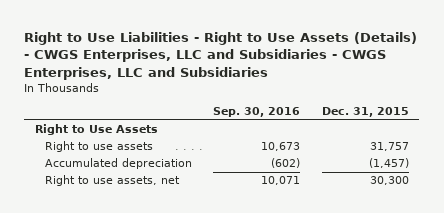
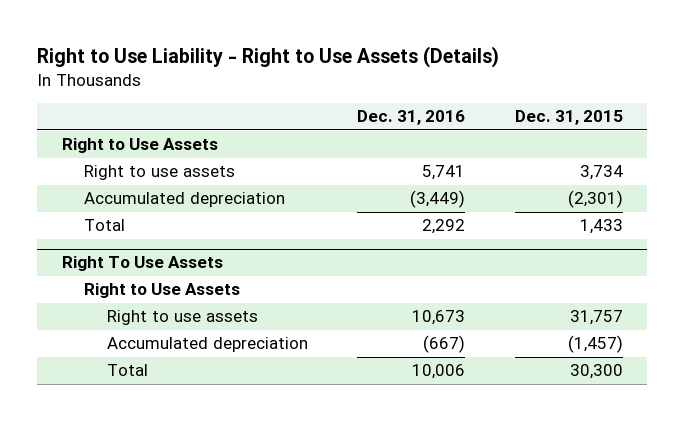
[24,31,418,80] Right to Use Liabilities - Right to Use Assets (Details) - CWGS Enterprises, LLC and Subsidiaries - CWGS Enterprises, LLC and Subsidiaries -> [37,46,500,69] Right to Use Liability - Right to Use Assets (Details)
[213,107,301,118] Sep. 30, 2016 -> none
none -> [357,110,466,126] Dec. 31, 2016
none -> [84,165,236,181] Right to use assets
none -> [84,192,286,208] Accumulated depreciation
none -> [84,219,126,232] Total
none -> [61,256,223,272] Right To Use Assets
none -> [84,283,241,299] Right to Use Assets
[45,175,181,187] Right to use assets, net -> [106,364,148,377] Total

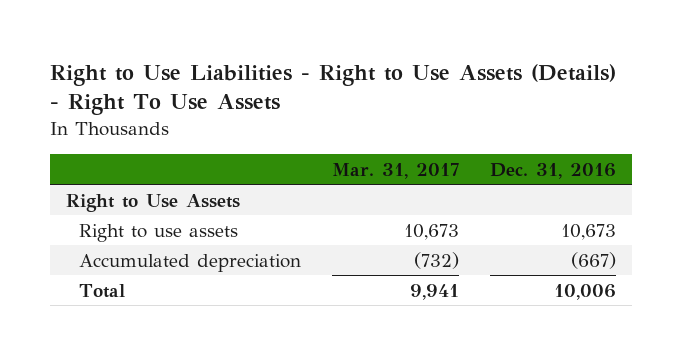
[37,46,500,69] Right to Use Liability - Right to Use Assets (Details) -> [50,63,617,116] Right to Use Liabilities - Right to Use Assets (Details) - Right To Use Assets
[514,110,623,126] Dec. 31, 2015 -> none
none -> [332,162,460,179] Mar. 31, 2017
[84,165,236,181] Right to use assets -> none
[84,192,286,208] Accumulated depreciation -> none
[84,219,126,232] Total -> none
[61,256,223,272] Right To Use Assets -> none
[84,283,241,299] Right to Use Assets -> none

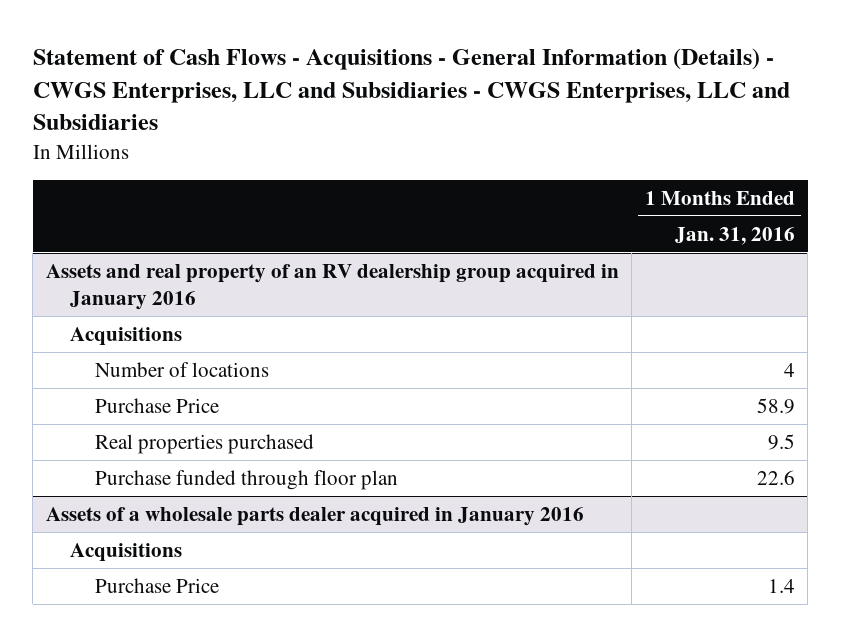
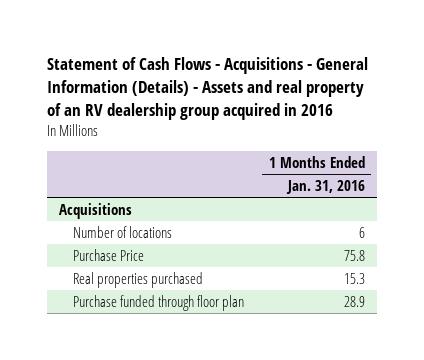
[32,48,790,131] Statement of Cash Flows - Acquisitions - General Information (Details) - CWGS Enterprises, LLC and Subsidiaries - CWGS Enterprises, LLC and Subsidiaries -> [46,56,368,120] Statement of Cash Flows - Acquisitions - General Information (Details) - Assets and real property of an RV dealership group acquired in 2016
[45,264,619,310] Assets and real property of an RV dealership group acquired in January 2016 -> none
[45,507,584,527] Assets of a wholesale parts dealer acquired in January 2016 -> none
[70,543,183,563] Acquisitions -> none
[95,578,220,594] Purchase Price -> none
[783,363,795,378] 4 -> [358,226,365,238] 6
[756,398,795,415] 58.9 -> [343,249,365,261] 75.8
[767,434,795,451] 9.5 -> [343,272,365,284] 15.3
[756,470,795,486] 22.6 -> [343,295,365,307] 28.9

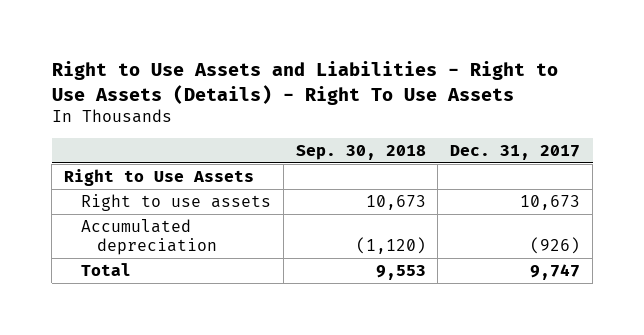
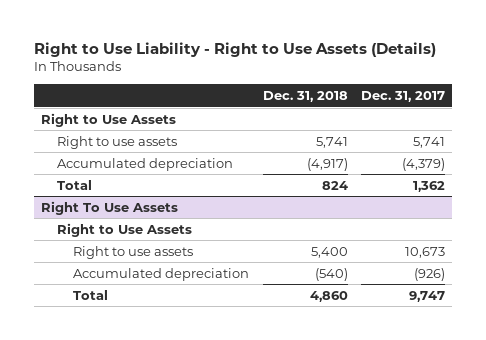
[51,61,558,105] Right to Use Assets and Liabilities - Right to Use Assets (Details) - Right To Use Assets -> [33,41,436,57] Right to Use Liability - Right to Use Assets (Details)
[295,145,426,161] Sep. 30, 2018 -> none
none -> [262,91,348,103] Dec. 31, 2018
none -> [56,135,177,149] Right to use assets
none -> [56,157,233,171] Accumulated depreciation
none -> [56,179,92,190] Total
none -> [40,200,178,215] Right To Use Assets
none -> [56,222,192,237] Right to Use Assets

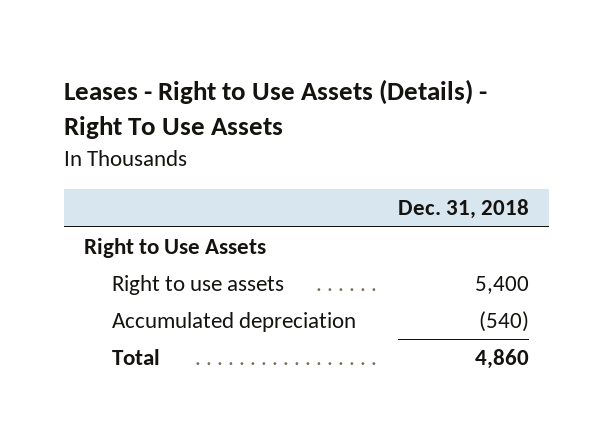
[33,41,436,57] Right to Use Liability - Right to Use Assets (Details) -> [63,78,487,140] Leases - Right to Use Assets (Details) - Right To Use Assets
[361,91,446,103] Dec. 31, 2017 -> none
[56,135,177,149] Right to use assets -> none
[56,157,233,171] Accumulated depreciation -> none
[56,179,92,190] Total -> none
[40,200,178,215] Right To Use Assets -> none
[56,222,192,237] Right to Use Assets -> none

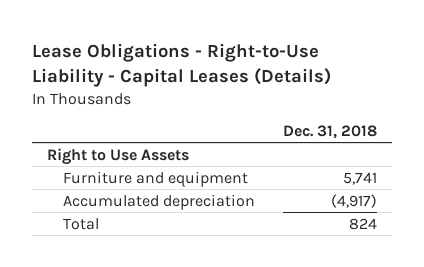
[63,78,487,140] Leases - Right to Use Assets (Details) - Right To Use Assets -> [32,43,332,87] Lease Obligations - Right-to-Use Liability - Capital Leases (Details)
[112,275,285,296] Right to use assets -> none
none -> [62,170,248,187] Furniture and equipment
[478,311,529,333] (540) -> [331,193,378,208] (4,917)
[474,349,529,370] 4,860 -> [349,217,378,230] 824

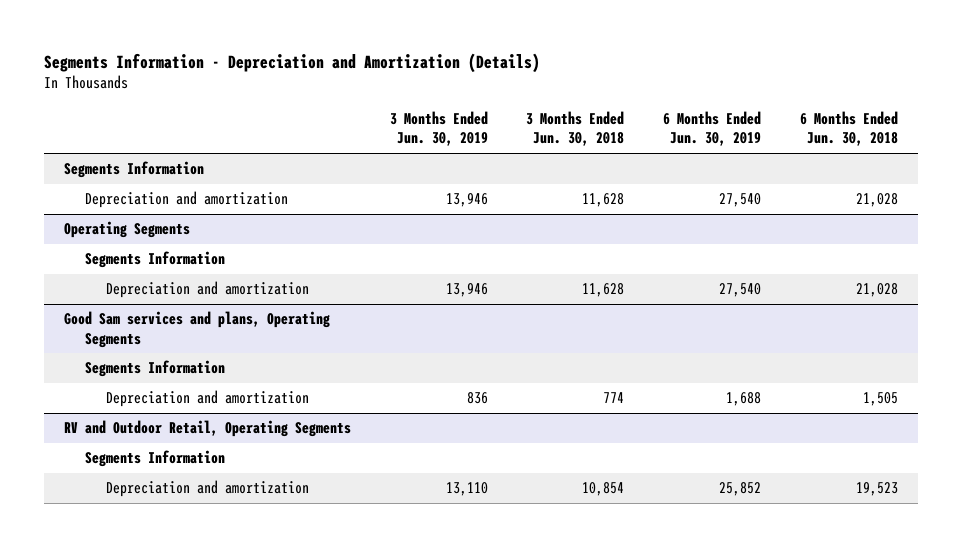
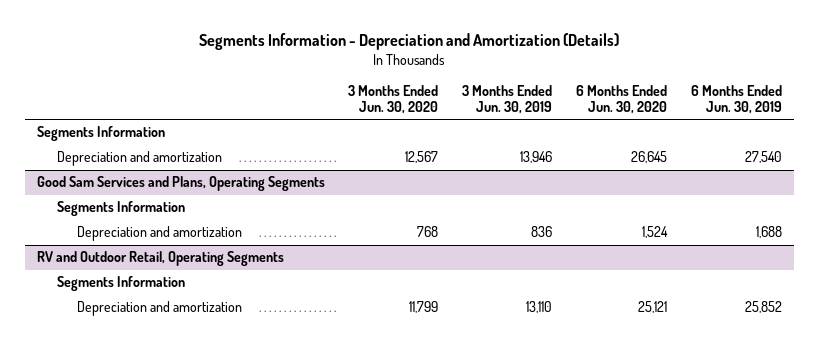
[526,111,625,147] 3 Months Ended Jun. 30, 2018 -> none
[800,111,899,147] 6 Months Ended Jun. 30, 2018 -> none
none -> [348,84,439,114] 3 Months Ended Jun. 30, 2020
none -> [576,84,668,114] 6 Months Ended Jun. 30, 2020
[63,221,190,239] Operating Segments -> none
[84,251,225,269] Segments Information -> none
[106,281,310,299] Depreciation and amortization -> none
[63,311,330,348] Good Sam services and plans, Operating Segments -> [36,176,325,192] Good Sam Services and Plans, Operating Segments

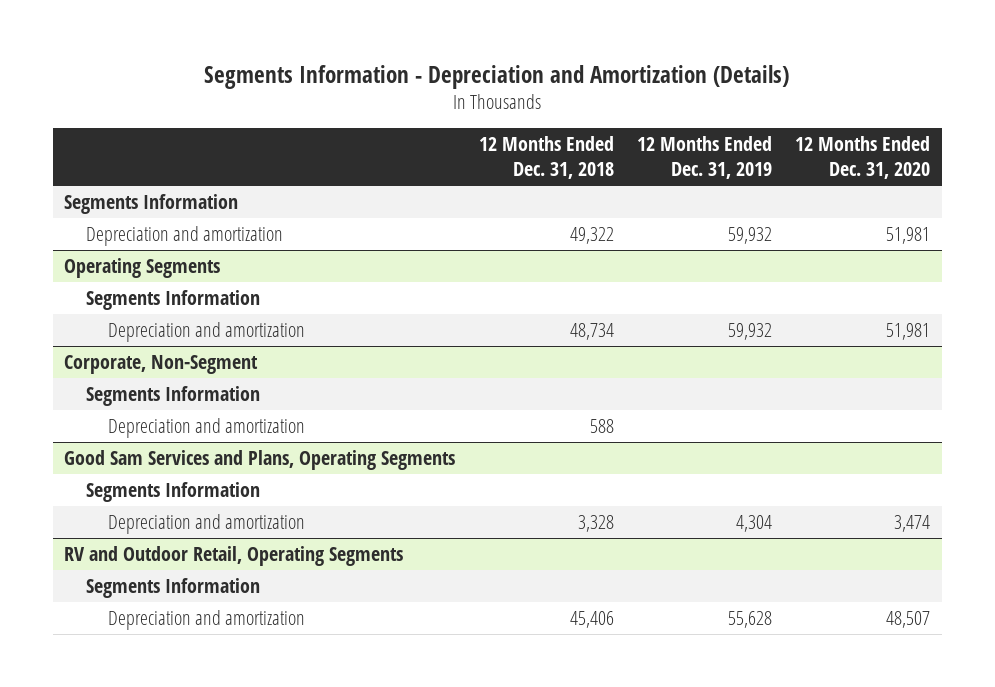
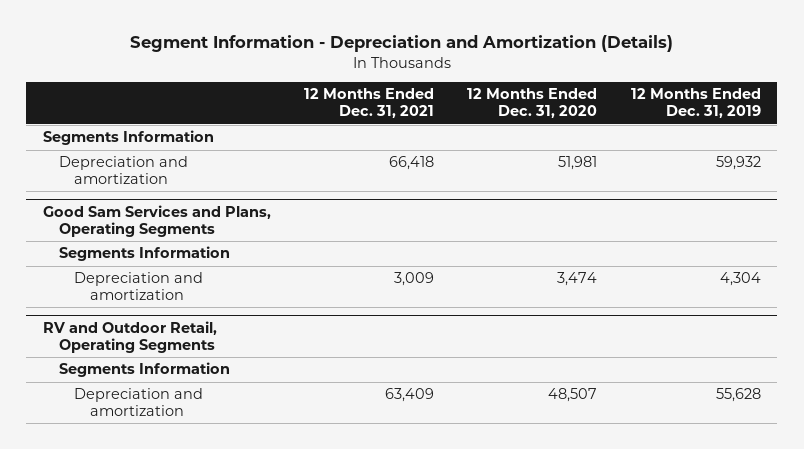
[204,64,790,89] Segments Information - Depreciation and Amortization (Details) -> [129,35,673,53] Segment Information - Depreciation and Amortization (Details)
[478,136,614,180] 12 Months Ended Dec. 31, 2018 -> none
none -> [304,88,435,119] 12 Months Ended Dec. 31, 2021
[64,257,221,278] Operating Segments -> none
[86,289,261,310] Segments Information -> none
[107,321,305,342] Depreciation and amortization -> none
[64,354,259,374] Corporate, Non-Segment -> none
[86,385,261,406] Segments Information -> none
[107,417,305,438] Depreciation and amortization -> none

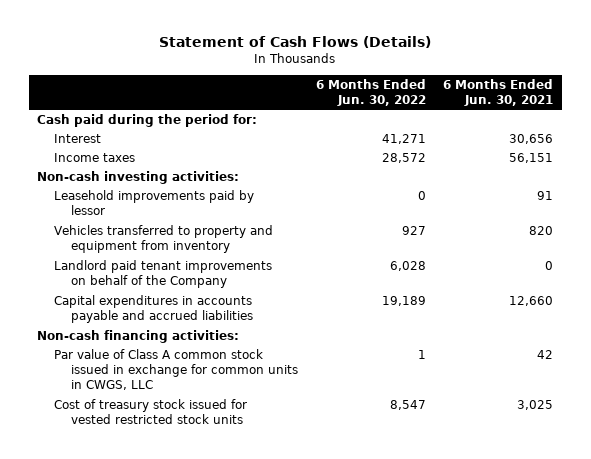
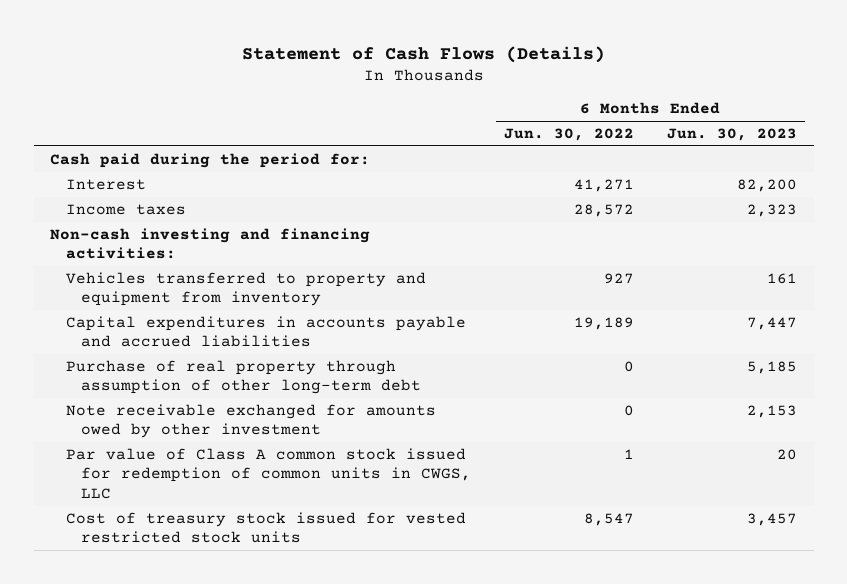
[443,78,554,106] 6 Months Ended Jun. 30, 2021 -> none
none -> [667,128,798,142] Jun. 30, 2023
[54,190,255,216] Leasehold improvements paid by lessor -> none
[37,171,240,185] Non-cash investing activities: -> [50,227,371,260] Non-cash investing and financing activities:
[54,260,273,289] Landlord paid tenant improvements on behalf of the Company -> none
[37,330,240,344] Non-cash financing activities: -> none
none -> [65,359,421,395] Purchase of real property through assumption of other long-term debt
none -> [65,403,436,439] Note receivable exchanged for amounts owed by other investment
[54,349,299,391] Par value of Class A common stock issued in exchange for common units in CWGS, LLC -> [65,447,471,499] Par value of Class A common stock issued for redemption of common units in CWGS, LLC

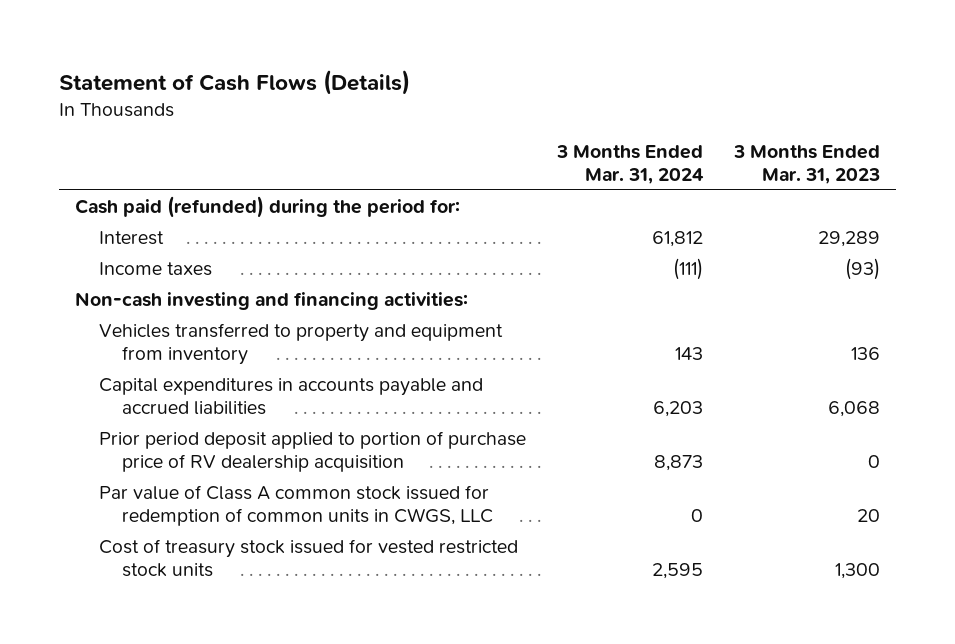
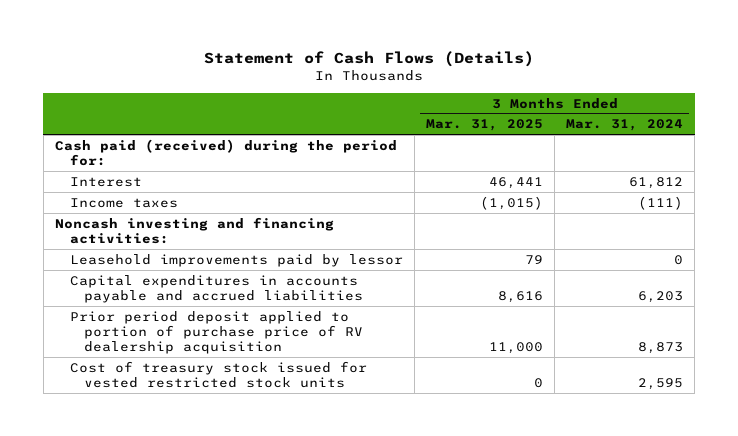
[733,145,881,184] 3 Months Ended Mar. 31, 2023 -> none
none -> [425,119,543,132] Mar. 31, 2025
[75,196,461,219] Cash paid (refunded) during the period for: -> [55,138,398,166] Cash paid (received) during the period for:
[98,323,503,366] Vehicles transferred to property and equipment from inventory -> none
[75,292,469,311] Non-cash investing and financing activities: -> [55,216,335,244] Noncash investing and financing activities:
none -> [69,253,403,267] Leasehold improvements paid by lessor
[98,485,493,527] Par value of Class A common stock issued for redemption of common units in CWGS, LLC -> none

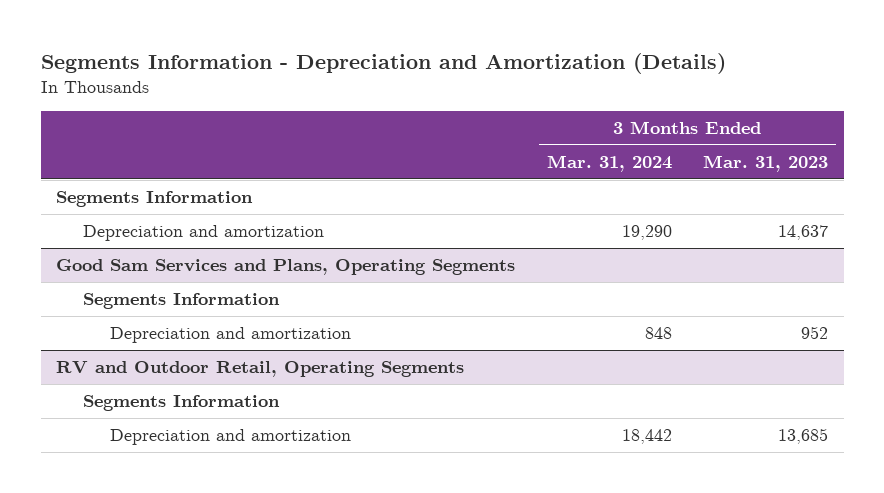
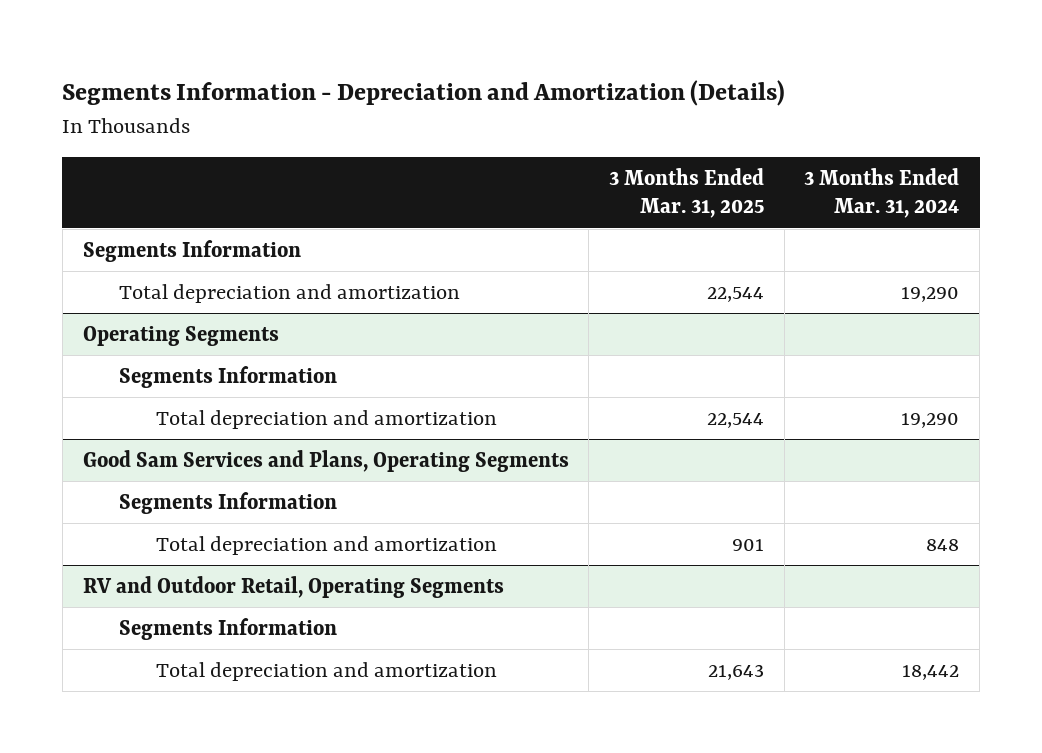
[702,155,828,173] Mar. 31, 2023 -> none
none -> [608,167,764,219] 3 Months Ended Mar. 31, 2025
[82,225,324,242] Depreciation and amortization -> [119,284,461,304] Total depreciation and amortization
none -> [82,326,279,347] Operating Segments
none -> [119,366,338,389] Segments Information
none -> [156,410,498,430] Total depreciation and amortization
[109,327,351,344] Depreciation and amortization -> [156,536,498,556] Total depreciation and amortization
[109,429,351,446] Depreciation and amortization -> [156,662,498,682] Total depreciation and amortization

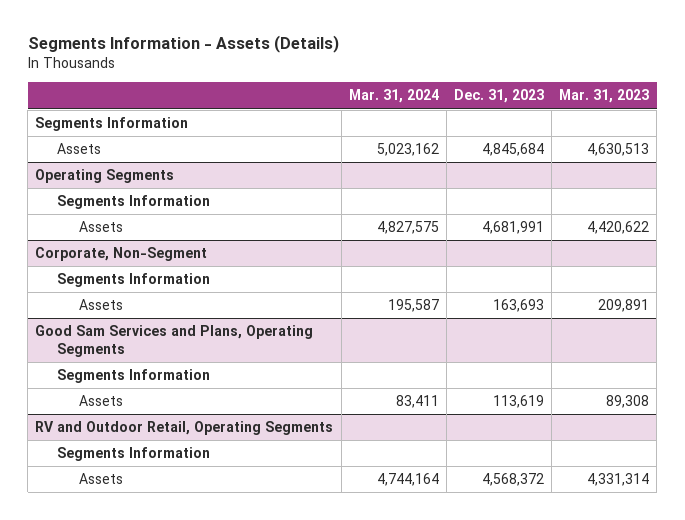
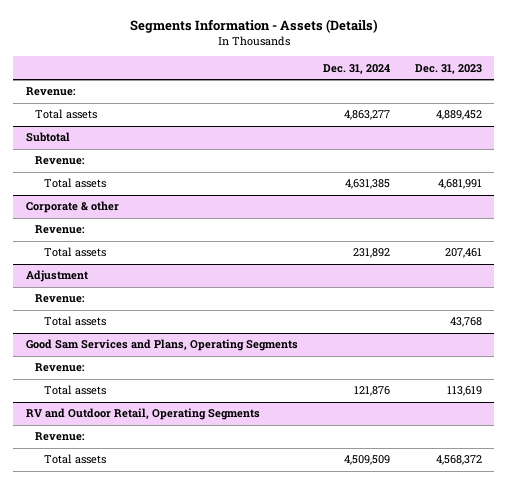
[348,89,439,104] Mar. 31, 2024 -> none
[559,89,650,104] Mar. 31, 2023 -> none
none -> [322,63,390,74] Dec. 31, 2024
[35,169,175,184] Operating Segments -> none
[35,117,189,132] Segments Information -> [25,87,76,97] Revenue:
[57,143,102,155] Assets -> [35,109,98,120] Total assets
[481,143,544,157] 4,845,684 -> [435,110,482,121] 4,889,452
none -> [25,132,70,143] Subtotal
[57,195,211,210] Segments Information -> [35,156,86,166] Revenue:
[78,221,123,233] Assets -> [44,178,107,189] Total assets
[35,247,208,262] Corporate, Non-Segment -> [25,201,119,214] Corporate & other
[57,273,211,288] Segments Information -> [35,225,86,235] Revenue:
[78,299,123,311] Assets -> [44,247,107,258] Total assets
[492,299,544,313] 163,693 -> [444,248,482,259] 207,461
none -> [25,270,88,283] Adjustment
none -> [35,294,86,304] Revenue:
none -> [44,316,107,327] Total assets
[57,369,211,384] Segments Information -> [35,363,86,373] Revenue:
[78,395,123,407] Assets -> [44,385,107,396] Total assets
[57,447,211,462] Segments Information -> [35,432,86,442] Revenue:
[78,473,123,485] Assets -> [44,454,107,465] Total assets

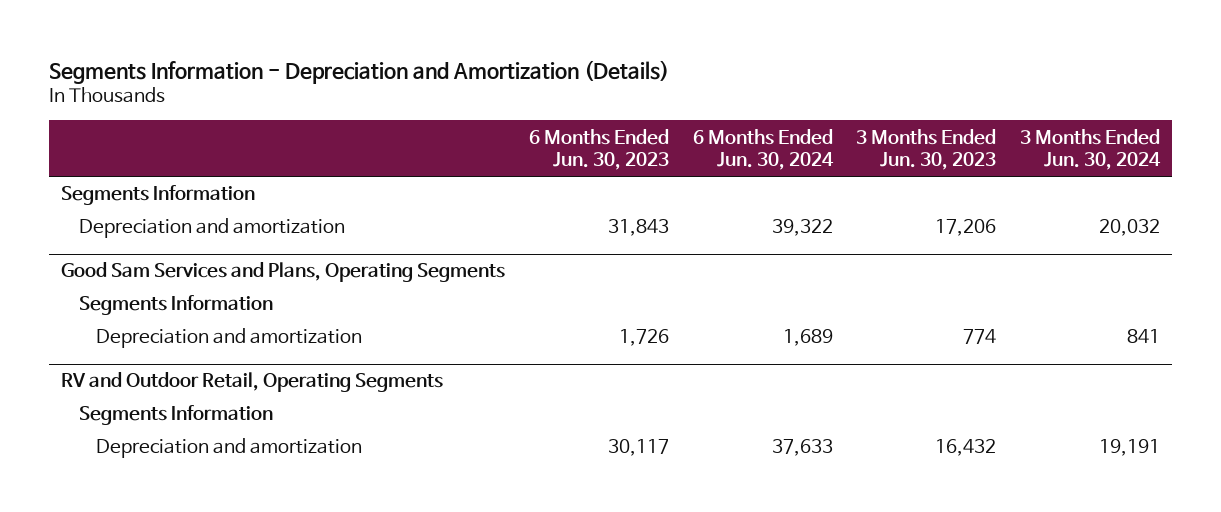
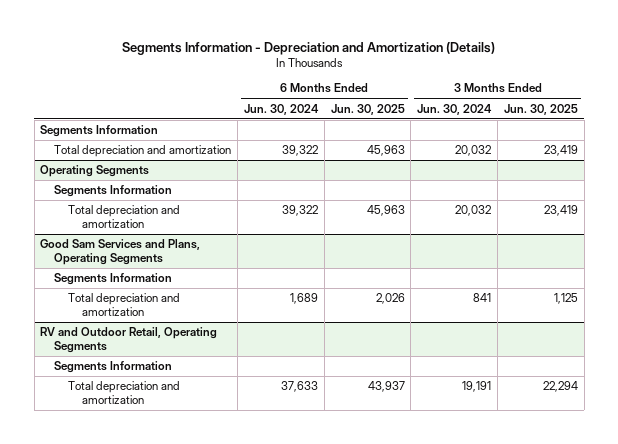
[528,128,669,171] 6 Months Ended Jun. 30, 2023 -> none
[856,128,997,171] 3 Months Ended Jun. 30, 2023 -> none
none -> [330,103,405,115] Jun. 30, 2025
none -> [503,103,578,115] Jun. 30, 2025
[78,218,345,239] Depreciation and amortization -> [54,145,232,158] Total depreciation and amortization
none -> [40,165,150,178] Operating Segments
none -> [54,185,173,198] Segments Information
none -> [68,205,181,228] Total depreciation and amortization
[95,328,362,349] Depreciation and amortization -> [68,293,181,316] Total depreciation and amortization
[95,438,362,459] Depreciation and amortization -> [68,381,181,404] Total depreciation and amortization

